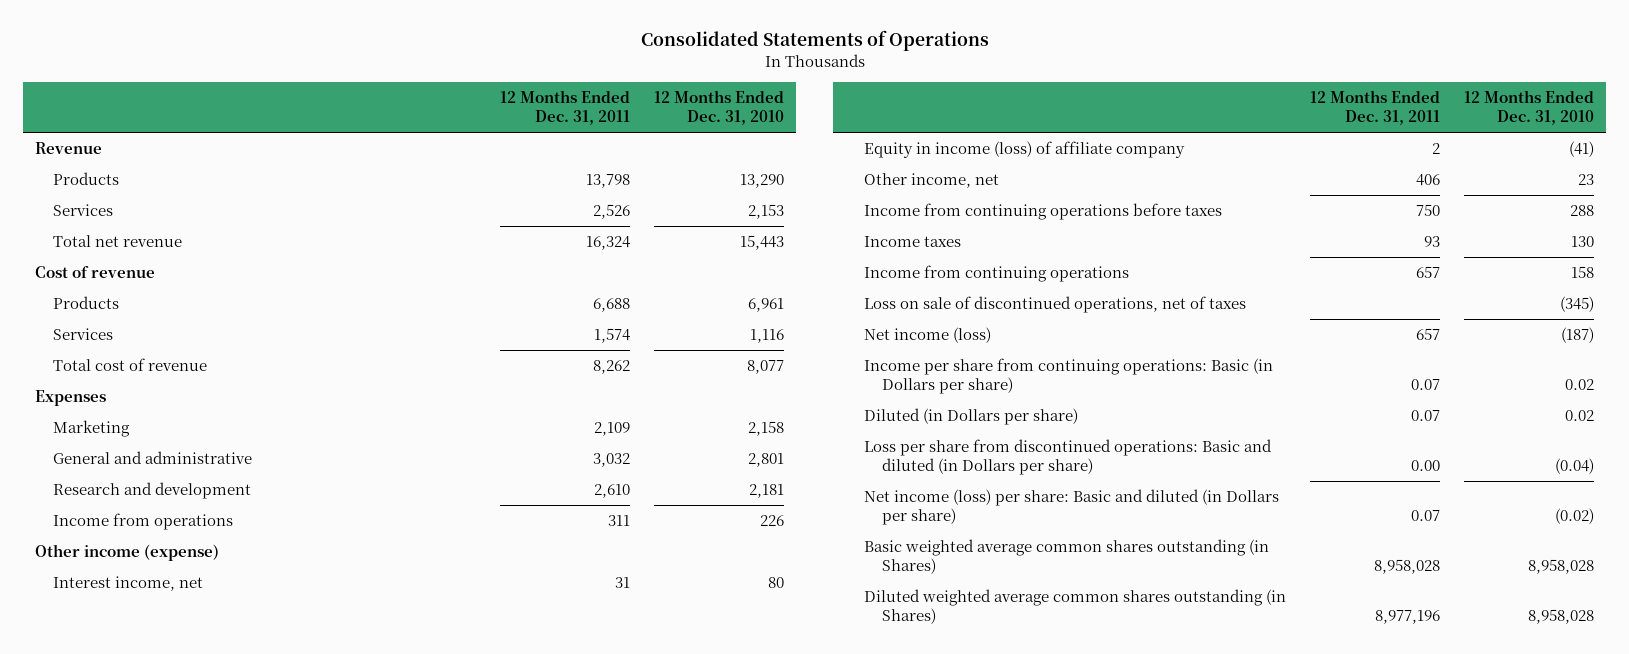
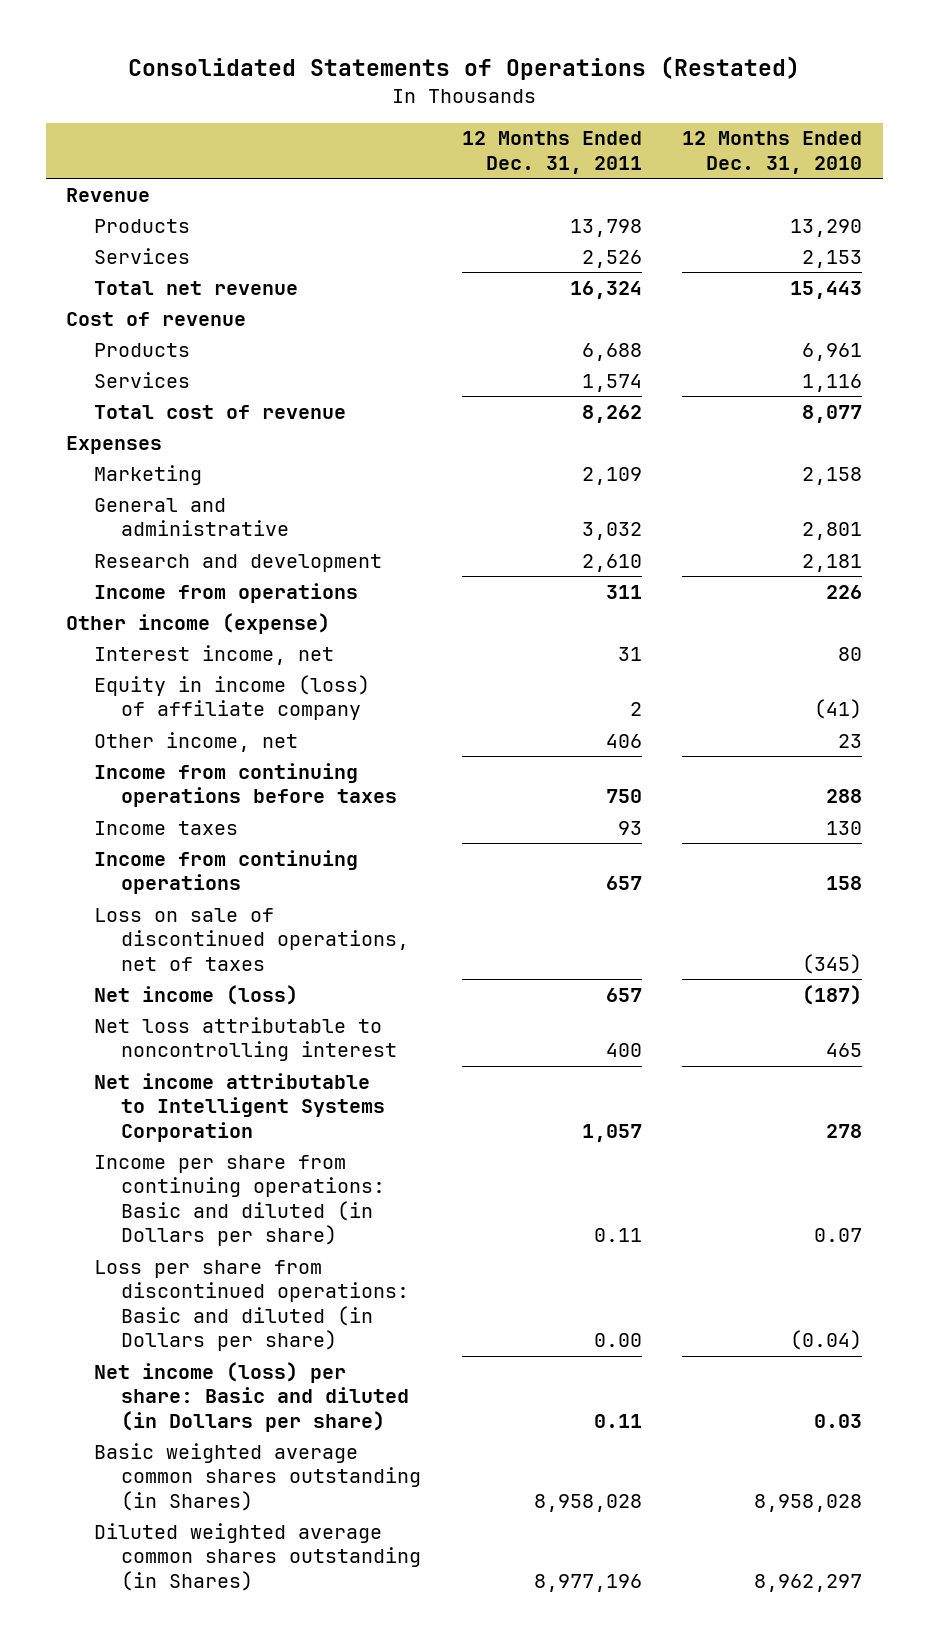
[640,30,989,52] Consolidated Statements of Operations -> [128,56,801,81] Consolidated Statements of Operations (Restated)
[863,407,1078,425] Diluted (in Dollars per share) -> none
none -> [93,1016,398,1062] Net loss attributable to noncontrolling interest
none -> [93,1072,386,1142] Net income attributable to Intelligent Systems Corporation
[863,357,1273,395] Income per share from continuing operations: Basic (in Dollars per share) -> [93,1154,386,1247] Income per share from continuing operations: Basic and diluted (in Dollars per share)
[1410,379,1440,391] 0.07 -> [593,1228,642,1243] 0.11
[1564,379,1594,391] 0.02 -> [814,1228,863,1243] 0.07
[1410,510,1440,522] 0.07 -> [593,1413,642,1428] 0.11
[1554,508,1594,525] (0.02) -> [814,1413,863,1428] 0.03
[1527,609,1594,625] 8,958,028 -> [754,1573,863,1592] 8,962,297

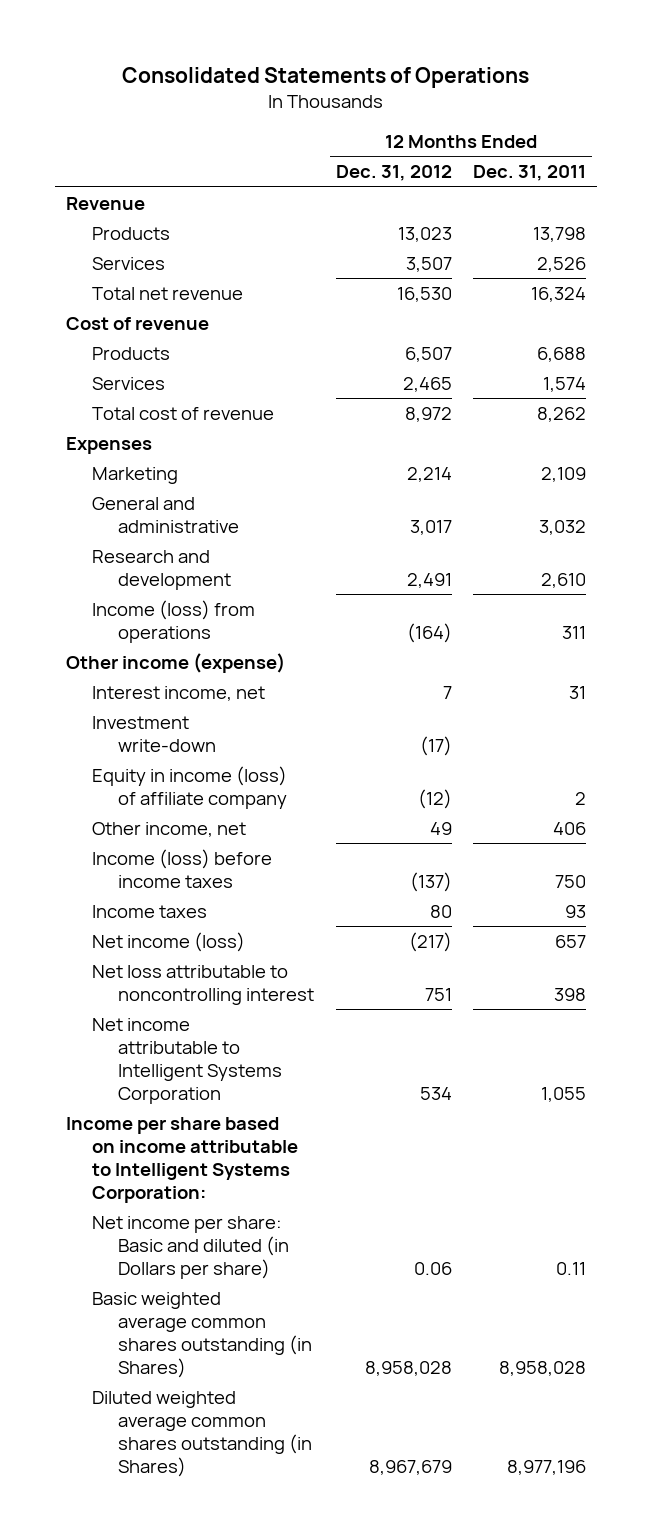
[128,56,801,81] Consolidated Statements of Operations (Restated) -> [122,67,530,89] Consolidated Statements of Operations
[682,131,863,174] 12 Months Ended Dec. 31, 2010 -> none
none -> [335,165,452,182] Dec. 31, 2012
[93,582,358,603] Income from operations -> [91,599,255,643] Income (loss) from operations
none -> [91,715,216,752] Investment write-down
[93,762,398,808] Income from continuing operations before taxes -> none
none -> [91,848,272,888] Income (loss) before income taxes
[93,849,358,895] Income from continuing operations -> none
[93,907,410,971] Loss on sale of discontinued operations, net of taxes -> none
[93,1154,386,1247] Income per share from continuing operations: Basic and diluted (in Dollars per share) -> none
[93,1259,410,1352] Loss per share from discontinued operations: Basic and diluted (in Dollars per share) -> none
[605,1043,642,1058] 400 -> [554,987,587,1001] 398
[581,1123,642,1142] 1,057 -> [541,1086,587,1102] 1,055
none -> [65,1116,298,1203] Income per share based on income attributable to Intelligent Systems Corporation:
[93,1361,410,1432] Net income (loss) per share: Basic and diluted (in Dollars per share) -> [91,1215,289,1279] Net income per share: Basic and diluted (in Dollars per share)

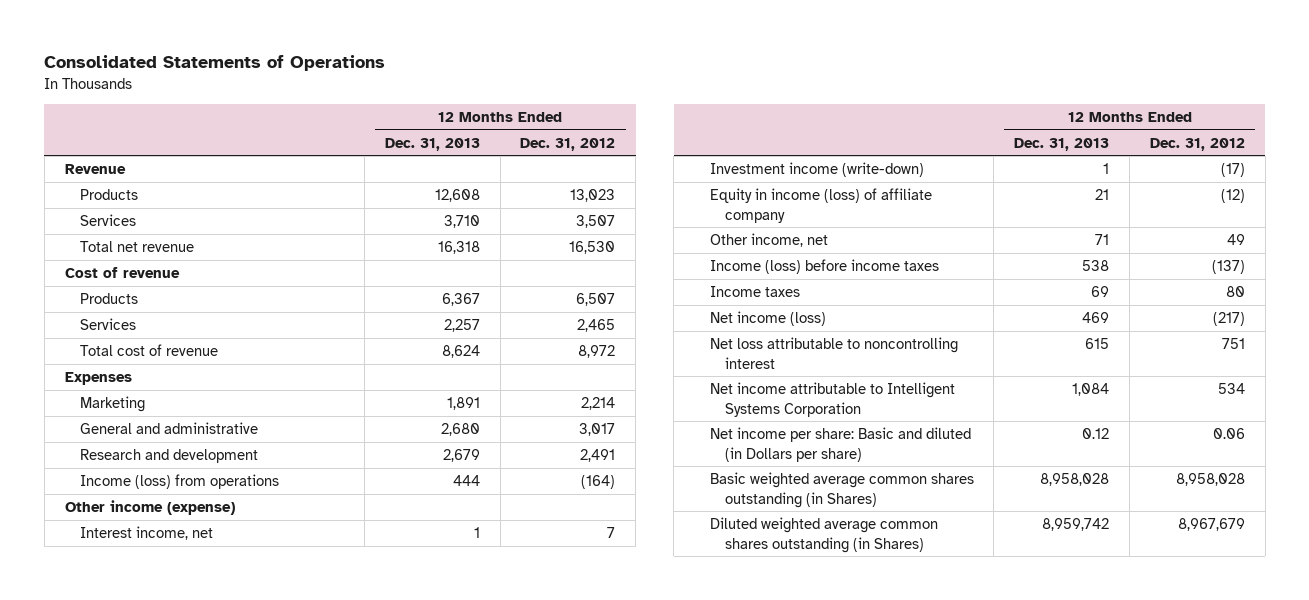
[473,165,587,182] Dec. 31, 2011 -> none
none -> [384,137,480,151] Dec. 31, 2013
[91,715,216,752] Investment write-down -> [709,162,924,178] Investment income (write-down)
[65,1116,298,1203] Income per share based on income attributable to Intelligent Systems Corporation: -> none

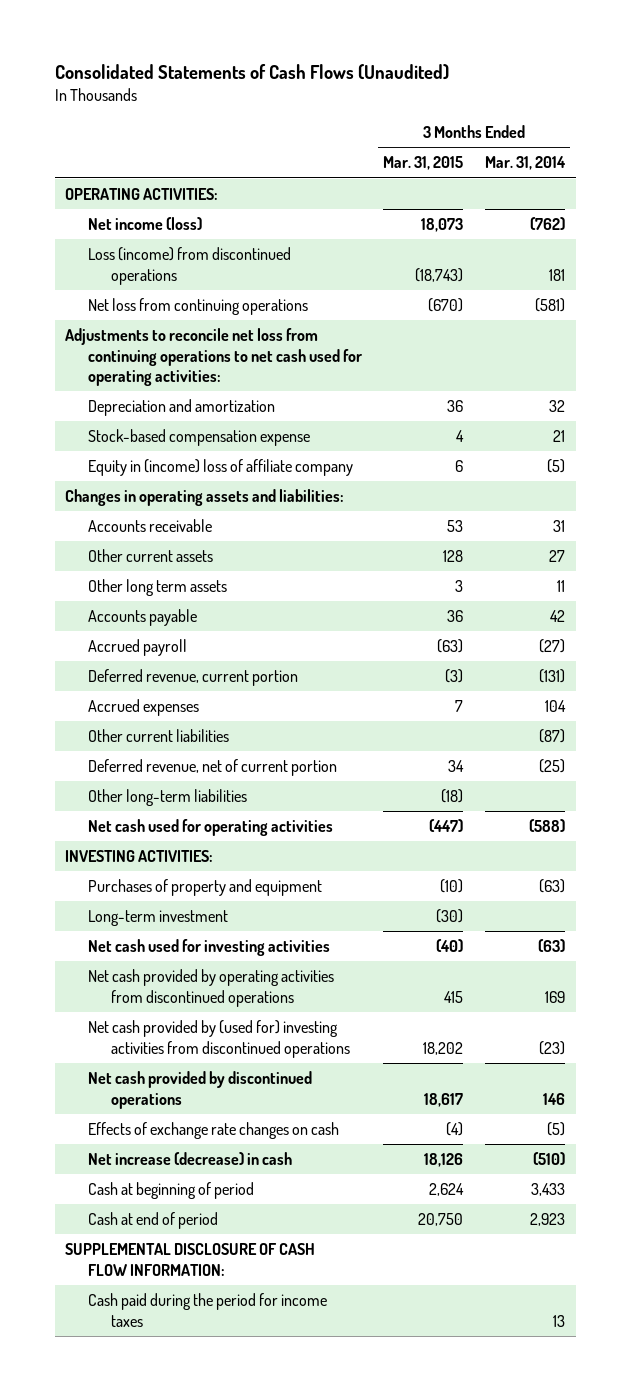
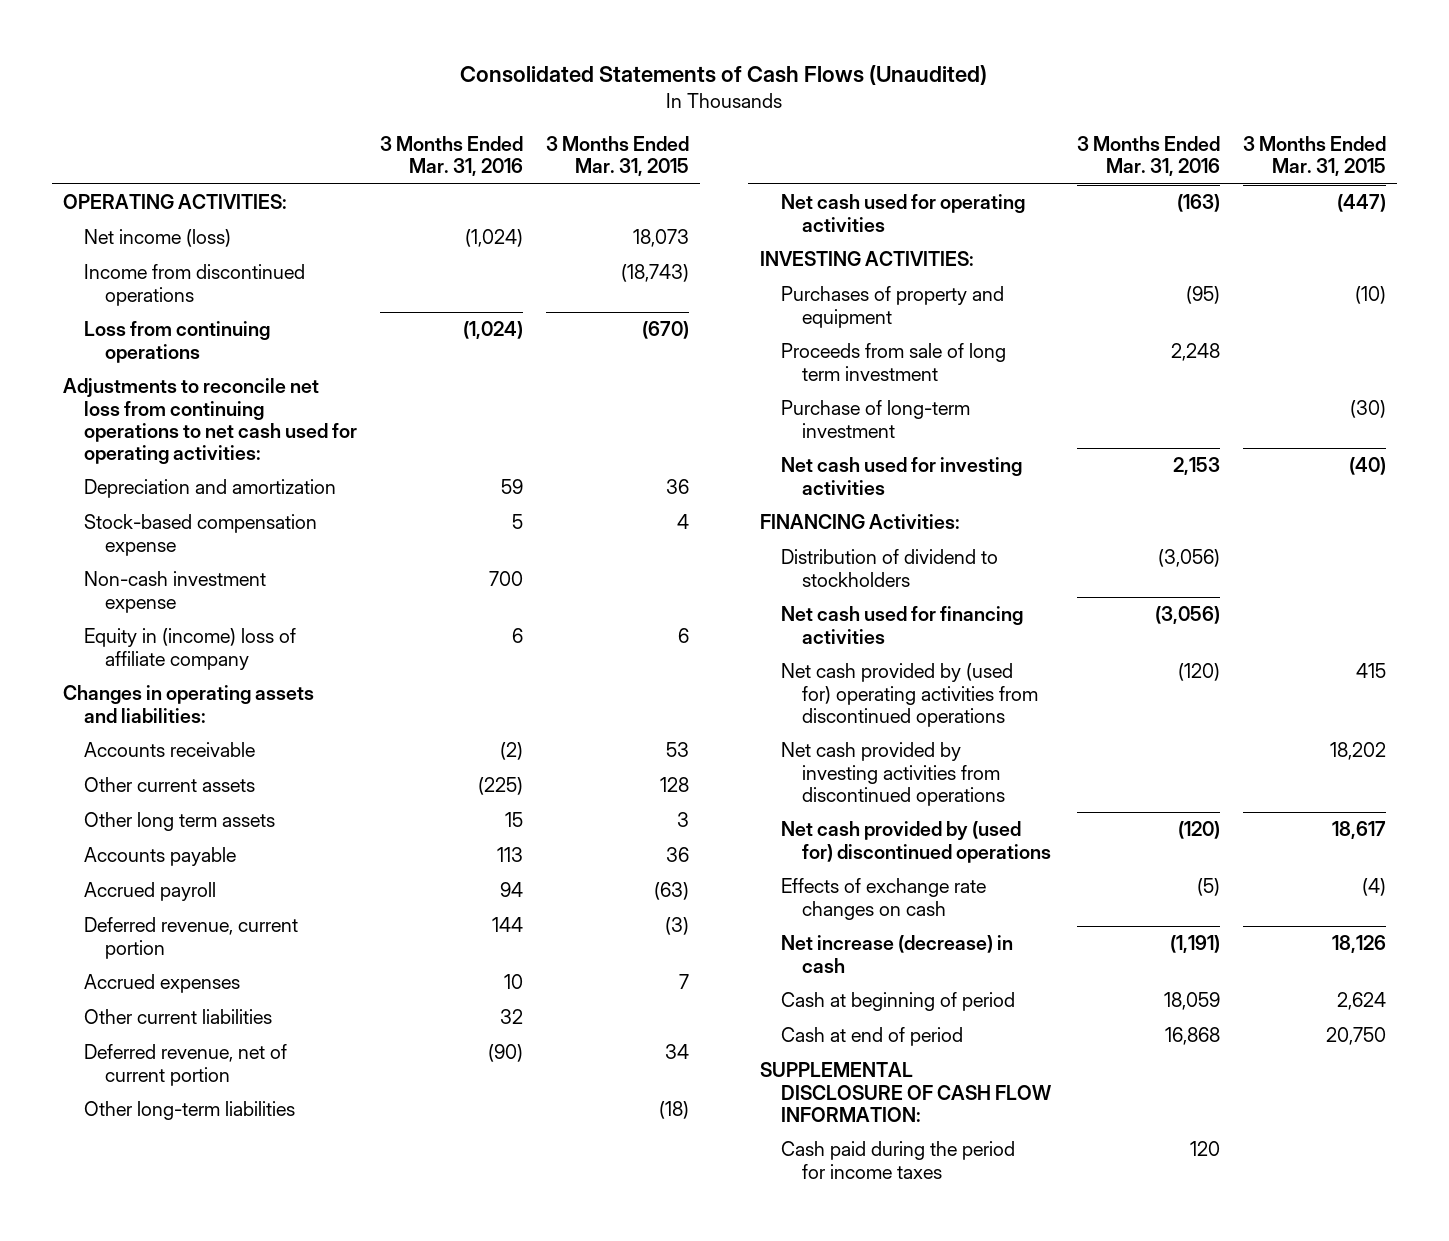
[484,156,566,171] Mar. 31, 2014 -> none
none -> [379,136,523,177] 3 Months Ended Mar. 31, 2016
[88,247,292,285] Loss (income) from discontinued operations -> [84,264,306,306] Income from discontinued operations
[88,298,309,316] Net loss from continuing operations -> [84,321,271,363] Loss from continuing operations
none -> [84,571,267,613] Non-cash investment expense
none -> [780,343,1006,381] Proceeds from sale of long term investment
[88,910,229,927] Long-term investment -> [780,400,970,438] Purchase of long-term investment
none -> [759,514,960,530] FINANCING Activities:
none -> [780,549,998,587] Distribution of dividend to stockholders
none -> [780,606,1023,644] Net cash used for financing activities
[88,969,335,1007] Net cash provided by operating activities from discontinued operations -> [780,663,1038,727] Net cash provided by (used for) operating activities from discontinued operations
[88,1020,350,1058] Net cash provided by (used for) investing activities from discontinued operations -> [780,742,1005,806] Net cash provided by investing activities from discontinued operations
[88,1071,313,1109] Net cash provided by discontinued operations -> [780,821,1051,863] Net cash provided by (used for) discontinued operations

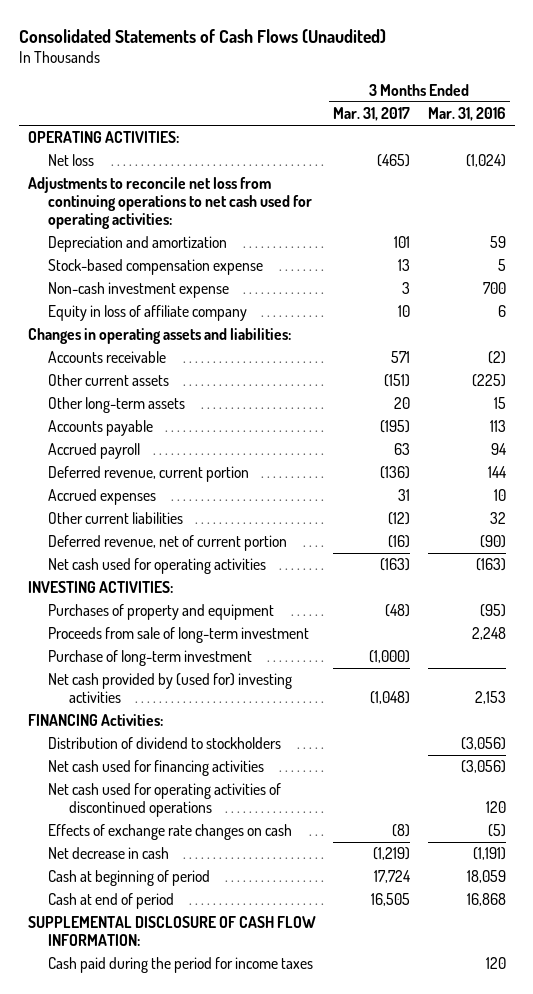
[545,136,689,177] 3 Months Ended Mar. 31, 2015 -> none
none -> [333,107,411,122] Mar. 31, 2017
[84,264,306,306] Income from discontinued operations -> none
[84,321,271,363] Loss from continuing operations -> none
[84,229,232,248] Net income (loss) -> [48,154,95,167] Net loss
[84,628,297,670] Equity in (income) loss of affiliate company -> [48,305,248,322] Equity in loss of affiliate company
[84,812,276,832] Other long term assets -> [48,397,186,414] Other long-term assets
[84,1101,296,1121] Other long-term liabilities -> none
[780,343,1006,381] Proceeds from sale of long term investment -> [48,627,310,644] Proceeds from sale of long-term investment
[780,457,1022,495] Net cash used for investing activities -> [48,673,293,704] Net cash provided by (used for) investing activities
[780,742,1005,806] Net cash provided by investing activities from discontinued operations -> none
[780,821,1051,863] Net cash provided by (used for) discontinued operations -> none
[780,663,1038,727] Net cash provided by (used for) operating activities from discontinued operations -> [48,783,282,818] Net cash used for operating activities of discontinued operations
[1177,663,1220,682] (120) -> [485,801,506,814] 120
[780,935,1013,973] Net increase (decrease) in cash -> [48,847,170,860] Net decrease in cash

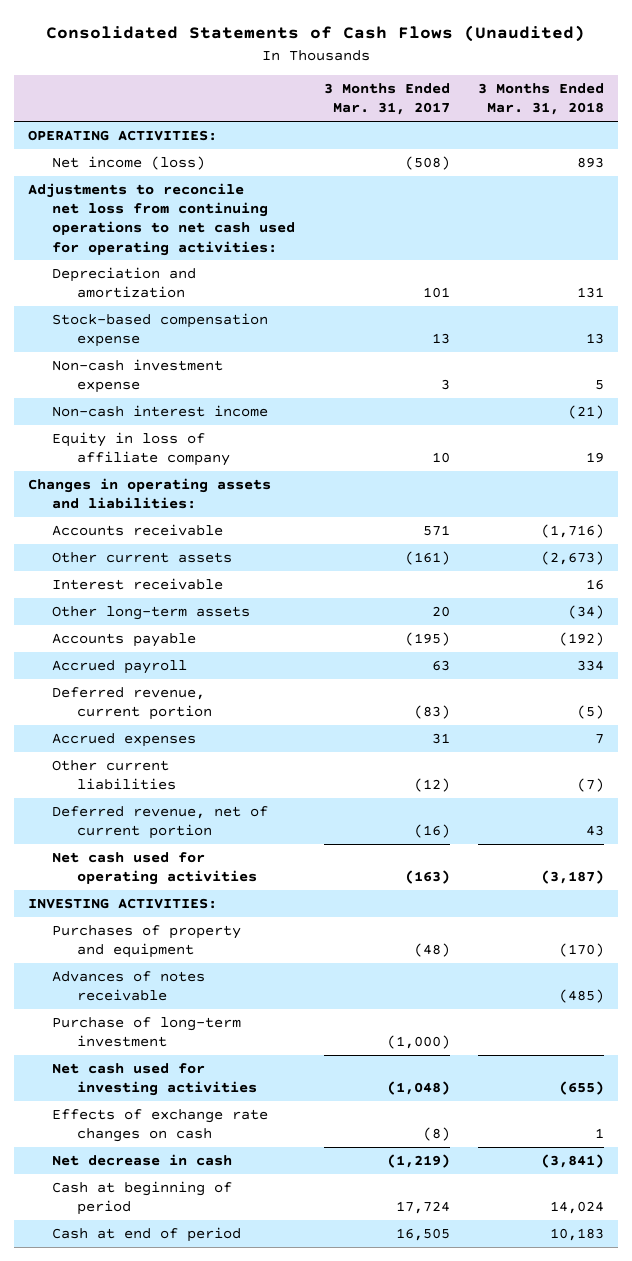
[427,107,506,122] Mar. 31, 2016 -> none
none -> [478,83,605,116] 3 Months Ended Mar. 31, 2018
[48,154,95,167] Net loss -> [52,155,206,170] Net income (loss)
[377,154,411,168] (465) -> [404,155,450,170] (508)
none -> [52,404,269,417] Non-cash interest income
[384,374,411,388] (151) -> [404,550,450,565] (161)
none -> [52,577,224,590] Interest receivable
[380,466,411,480] (136) -> [413,705,450,720] (83)
[48,627,310,644] Proceeds from sale of long-term investment -> none
none -> [52,970,206,1002] Advances of notes receivable
[27,714,163,727] FINANCING Activities: -> none
[48,737,282,750] Distribution of dividend to stockholders -> none
[48,760,265,777] Net cash used for financing activities -> none
[48,783,282,818] Net cash used for operating activities of discontinued operations -> none
[48,673,293,704] Net cash provided by (used for) investing activities -> [52,1062,257,1097] Net cash used for investing activities
[27,916,316,947] SUPPLEMENTAL DISCLOSURE OF CASH FLOW INFORMATION: -> none
[48,957,314,974] Cash paid during the period for income taxes -> none

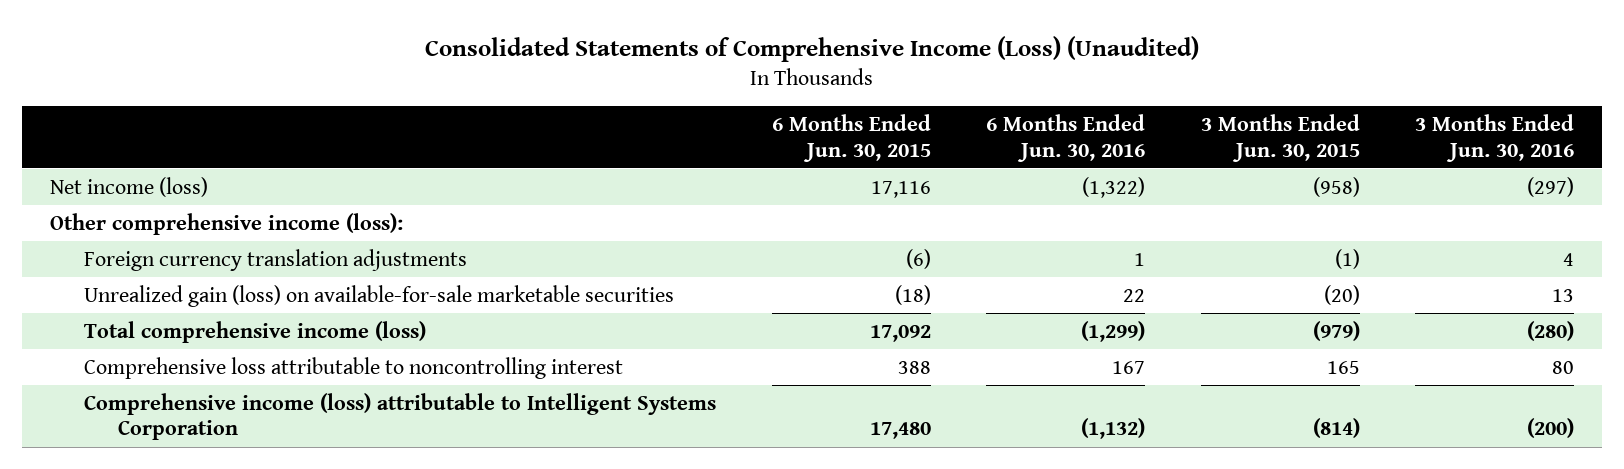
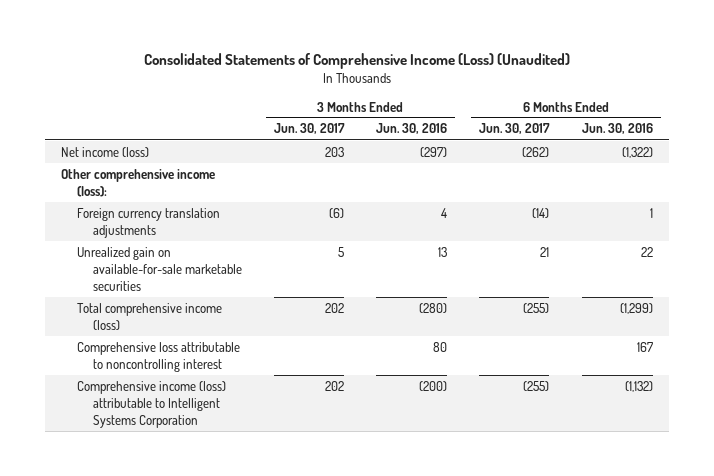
[771,114,931,162] 6 Months Ended Jun. 30, 2015 -> none
[1200,114,1360,162] 3 Months Ended Jun. 30, 2015 -> none
none -> [273,123,345,135] Jun. 30, 2017
none -> [479,123,551,135] Jun. 30, 2017
[84,284,675,307] Unrealized gain (loss) on available-for-sale marketable securities -> [76,246,242,291] Unrealized gain on available-for-sale marketable securities

